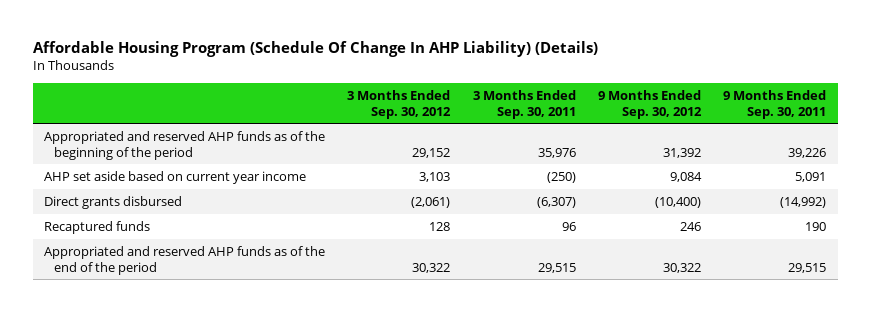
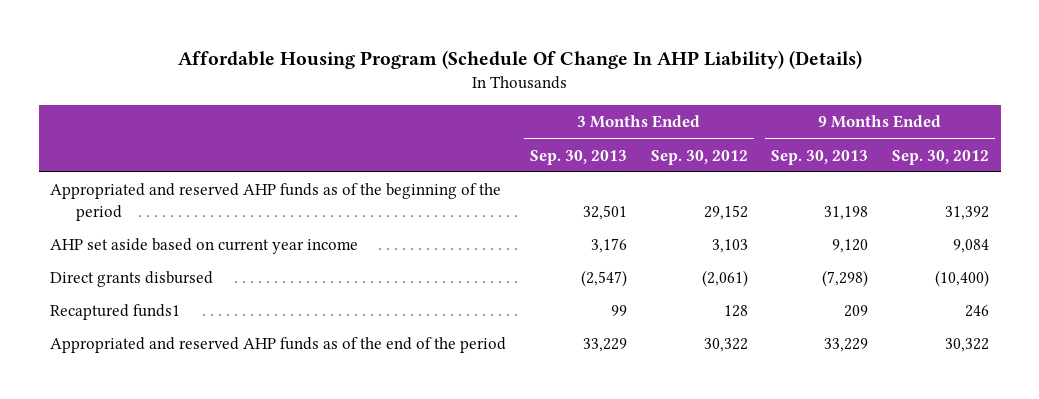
[472,89,576,119] 3 Months Ended Sep. 30, 2011 -> none
[723,89,827,119] 9 Months Ended Sep. 30, 2011 -> none
none -> [530,149,628,165] Sep. 30, 2013
none -> [771,149,869,165] Sep. 30, 2013
[43,220,150,234] Recaptured funds -> [50,304,181,321] Recaptured funds1

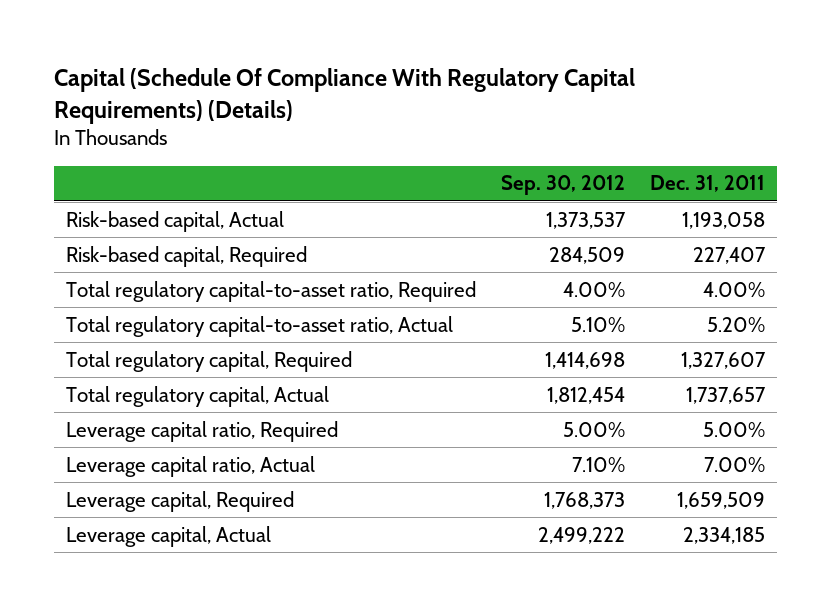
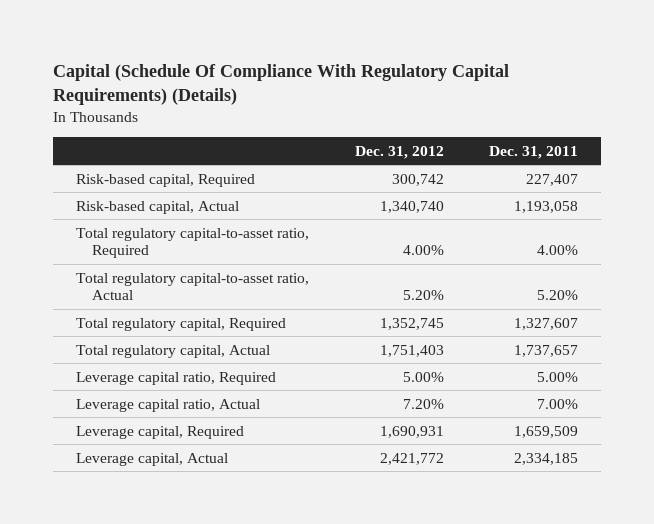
[501,175,626,196] Sep. 30, 2012 -> none
none -> [354,145,444,159] Dec. 31, 2012
[66,210,285,232] Risk-based capital, Actual -> [75,200,239,214] Risk-based capital, Actual

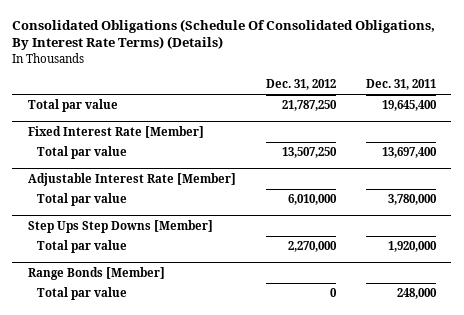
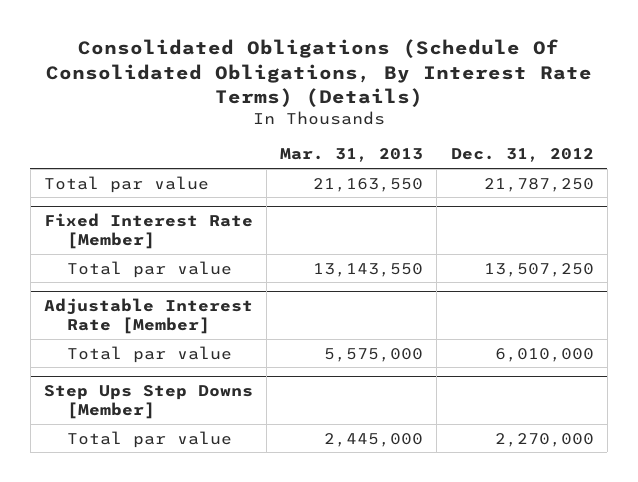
[366,79,437,91] Dec. 31, 2011 -> none
none -> [280,148,424,163] Mar. 31, 2013
[27,266,165,280] Range Bonds [Member] -> none
[37,287,128,301] Total par value -> none

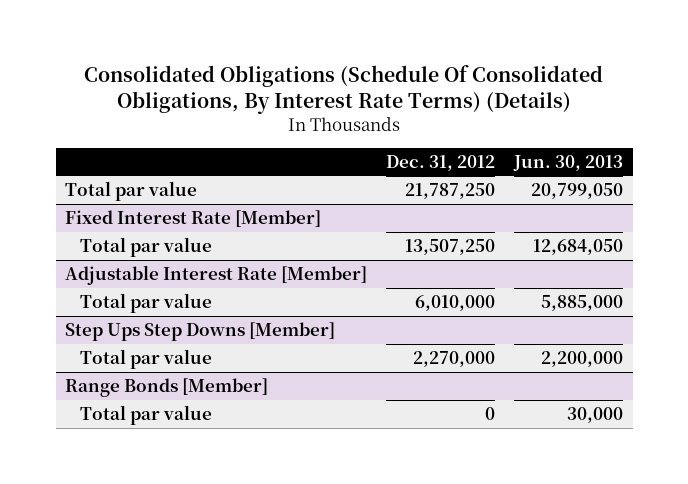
[280,148,424,163] Mar. 31, 2013 -> none
none -> [513,154,624,171] Jun. 30, 2013
none -> [65,377,269,397] Range Bonds [Member]
none -> [79,404,212,425] Total par value

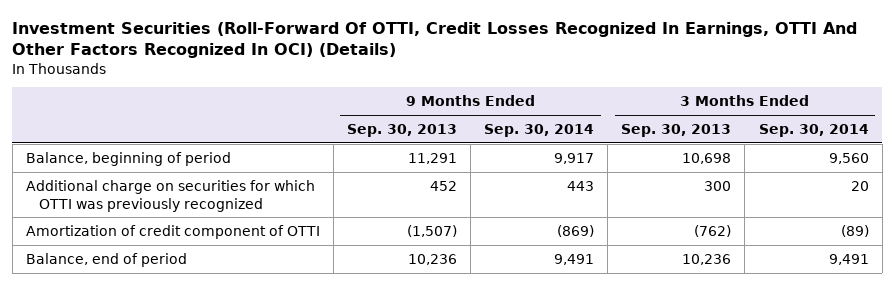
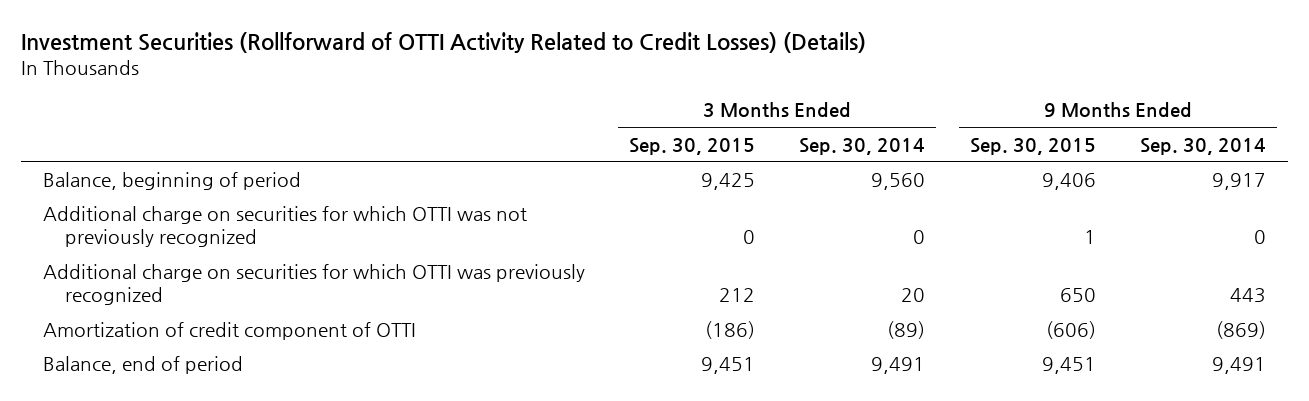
[12,21,858,58] Investment Securities (Roll-Forward Of OTTI, Credit Losses Recognized In Earnings, OTTI And Other Factors Recognized In OCI) (Details) -> [20,32,866,54] Investment Securities (Rollforward of OTTI Activity Related to Credit Losses) (Details)
[346,124,457,138] Sep. 30, 2013 -> none
[621,124,732,138] Sep. 30, 2013 -> none
none -> [629,137,756,155] Sep. 30, 2015
none -> [969,137,1096,155] Sep. 30, 2015
none -> [42,205,527,248] Additional charge on securities for which OTTI was not previously recognized

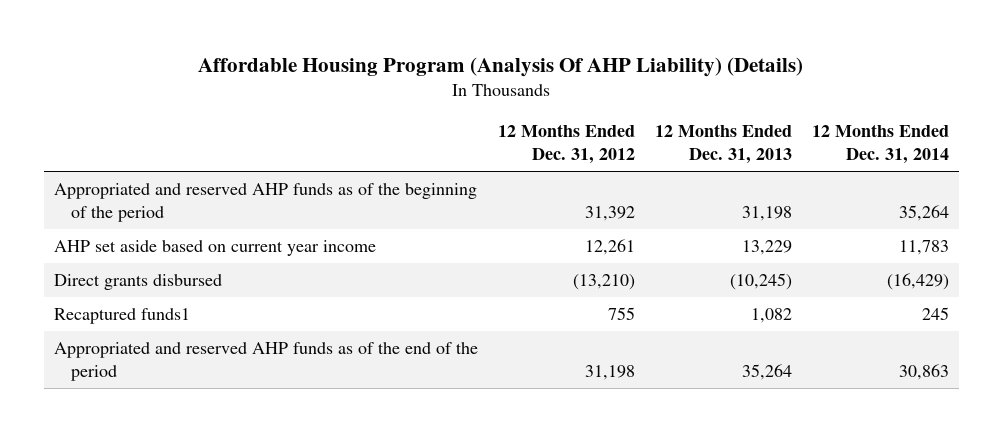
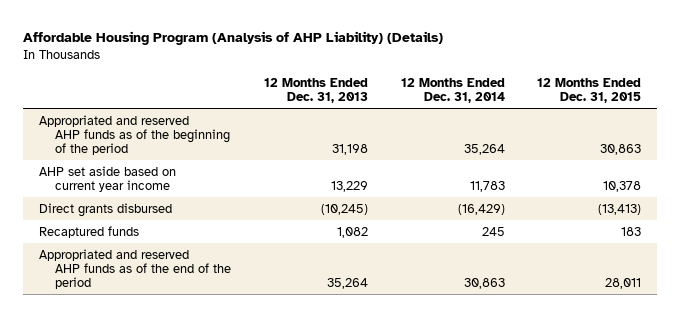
[198,56,804,77] Affordable Housing Program (Analysis Of AHP Liability) (Details) -> [23,31,444,46] Affordable Housing Program (Analysis of AHP Liability) (Details)
[497,124,635,165] 12 Months Ended Dec. 31, 2012 -> none
none -> [537,77,642,103] 12 Months Ended Dec. 31, 2015
[53,307,190,324] Recaptured funds1 -> [39,225,140,238] Recaptured funds

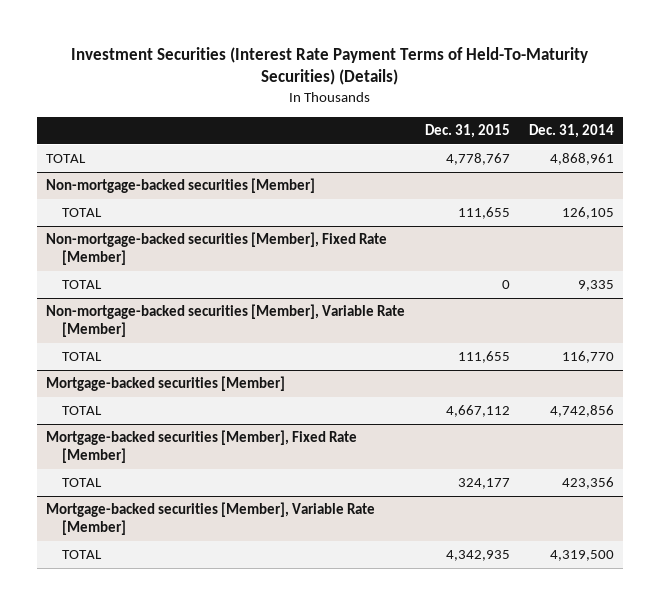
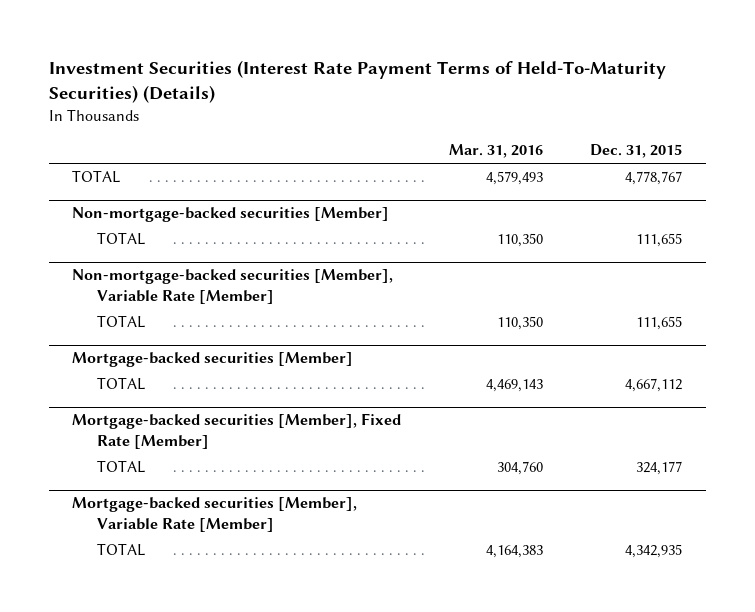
[528,124,614,139] Dec. 31, 2014 -> none
none -> [448,144,543,159] Mar. 31, 2016
[46,232,388,266] Non-mortgage-backed securities [Member], Fixed Rate [Member] -> none
[61,280,102,290] TOTAL -> none

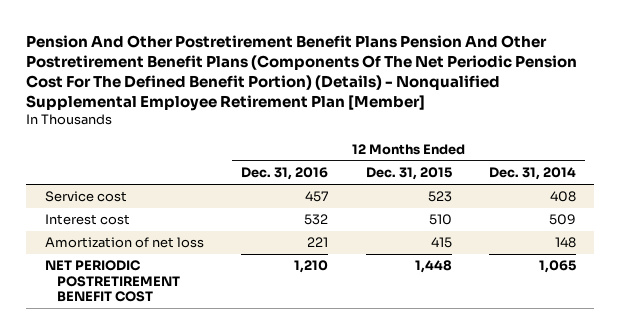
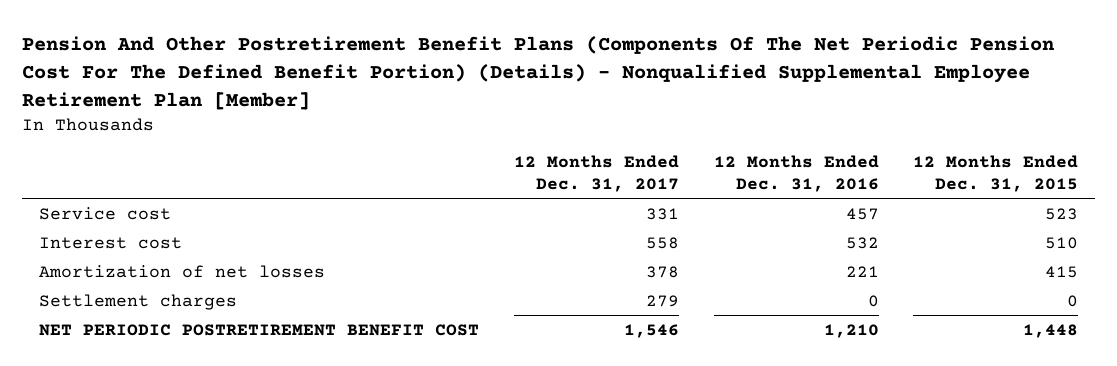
[26,34,578,111] Pension And Other Postretirement Benefit Plans Pension And Other Postretirement Benefit Plans (Components Of The Net Periodic Pension Cost For The Defined Benefit Portion) (Details) - Nonqualified Supplemental Employee Retirement Plan [Member] -> [22,35,1055,110] Pension And Other Postretirement Benefit Plans (Components Of The Net Periodic Pension Cost For The Defined Benefit Portion) (Details) - Nonqualified Supplemental Employee Retirement Plan [Member]
[488,167,576,181] Dec. 31, 2014 -> none
none -> [513,155,679,193] 12 Months Ended Dec. 31, 2017
[45,237,205,249] Amortization of net loss -> [39,264,326,278] Amortization of net losses
none -> [39,293,238,310] Settlement charges

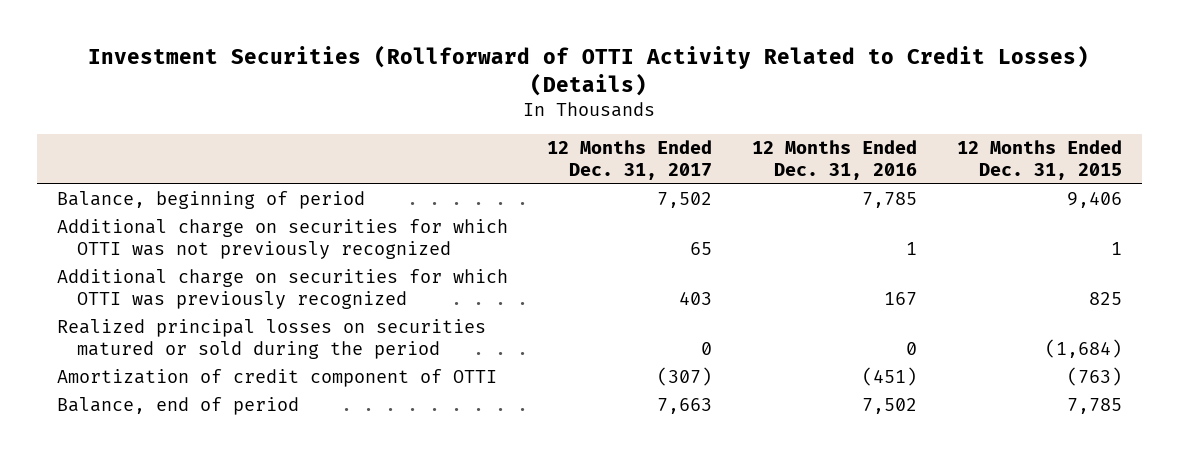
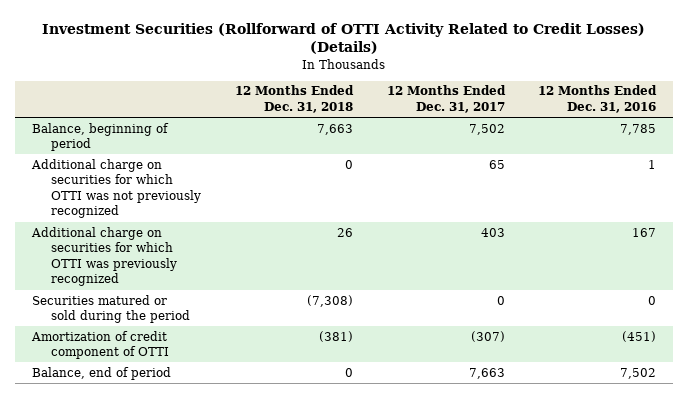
[956,139,1122,181] 12 Months Ended Dec. 31, 2015 -> none
none -> [234,85,354,114] 12 Months Ended Dec. 31, 2018
[56,319,486,360] Realized principal losses on securities matured or sold during the period -> [32,294,190,324] Securities matured or sold during the period

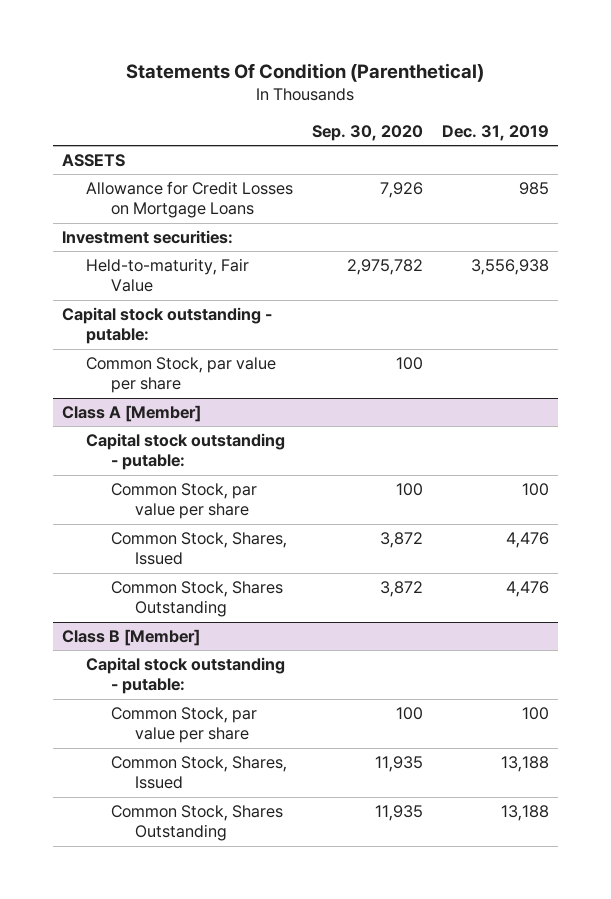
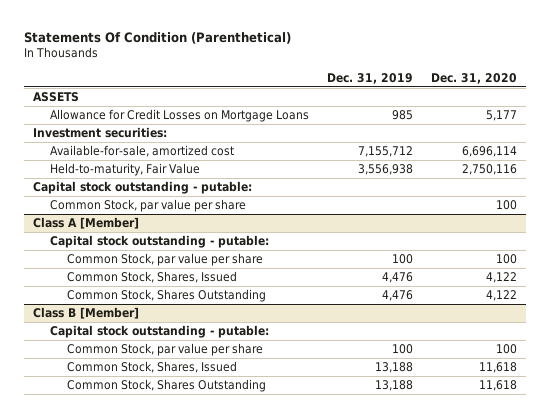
[312,124,424,141] Sep. 30, 2020 -> none
none -> [430,72,517,84] Dec. 31, 2020
none -> [50,145,235,158] Available-for-sale, amortized cost

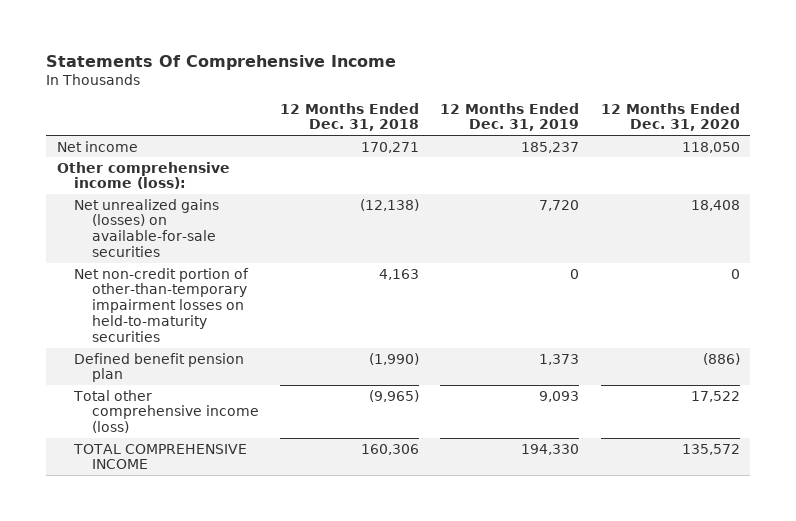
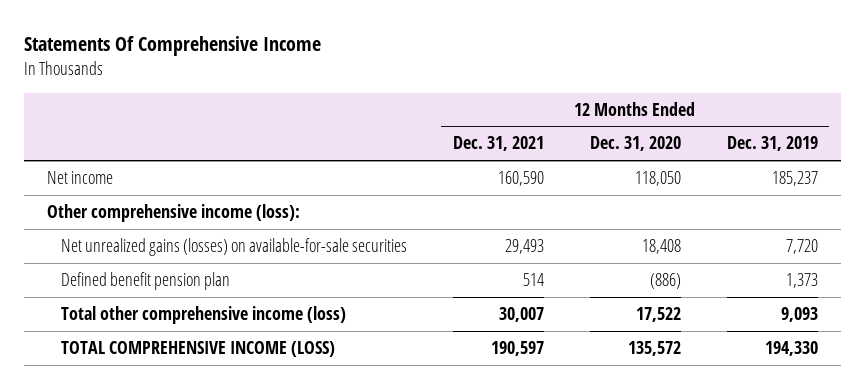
[280,102,420,132] 12 Months Ended Dec. 31, 2018 -> none
none -> [452,136,544,152] Dec. 31, 2021
[74,267,250,342] Net non-credit portion of other-than-temporary impairment losses on held-to-maturity securities -> none
[73,443,248,470] TOTAL COMPREHENSIVE INCOME -> [60,341,335,358] TOTAL COMPREHENSIVE INCOME (LOSS)

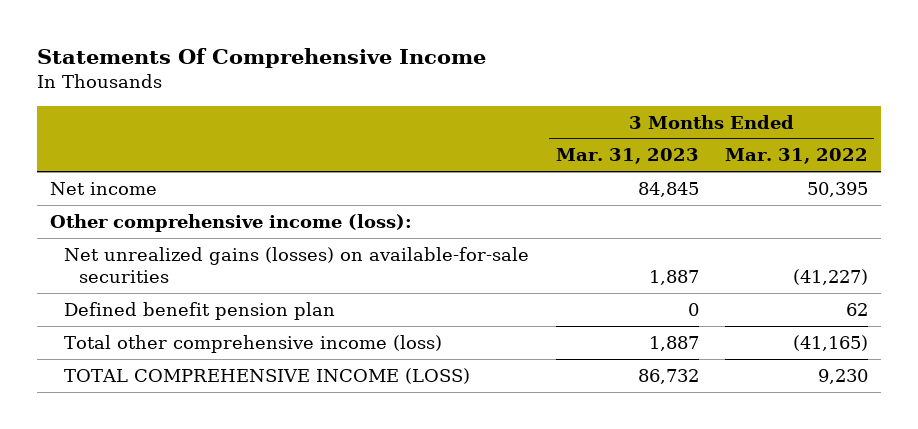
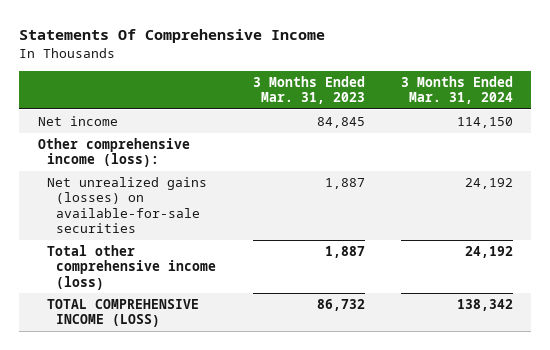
[724,148,868,165] Mar. 31, 2022 -> none
none -> [400,76,513,105] 3 Months Ended Mar. 31, 2024
[64,301,336,320] Defined benefit pension plan -> none

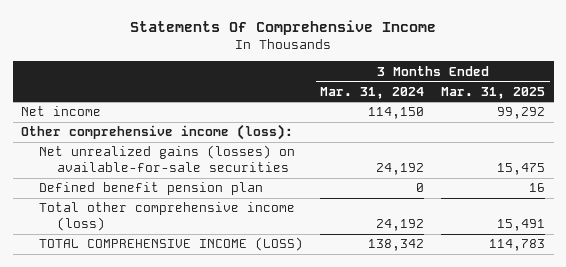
[252,76,365,105] 3 Months Ended Mar. 31, 2023 -> none
none -> [441,86,546,99] Mar. 31, 2025
none -> [38,182,263,196] Defined benefit pension plan

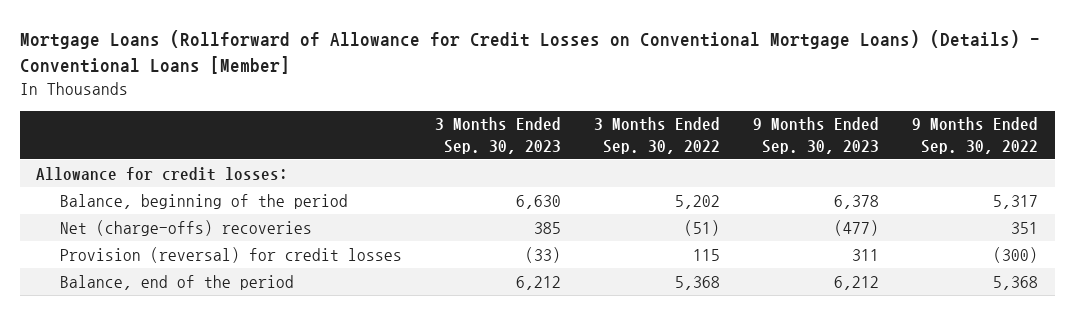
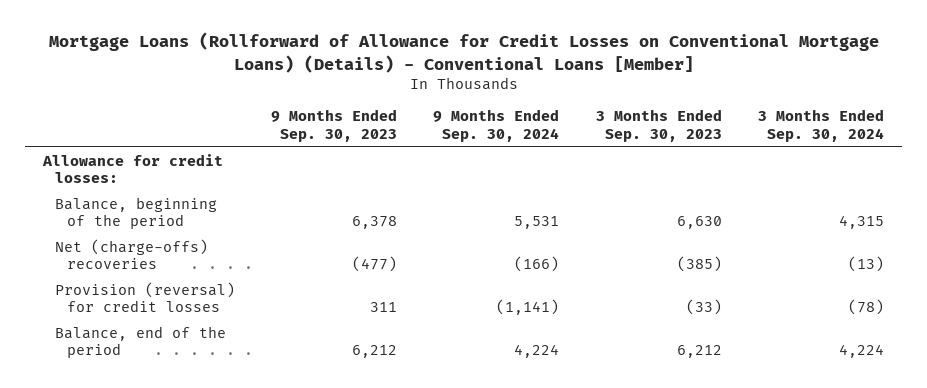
[594,117,721,154] 3 Months Ended Sep. 30, 2022 -> none
[912,117,1039,154] 9 Months Ended Sep. 30, 2022 -> none
none -> [433,109,560,142] 9 Months Ended Sep. 30, 2024
none -> [757,109,884,142] 3 Months Ended Sep. 30, 2024
[533,221,561,234] 385 -> [676,256,722,273] (385)

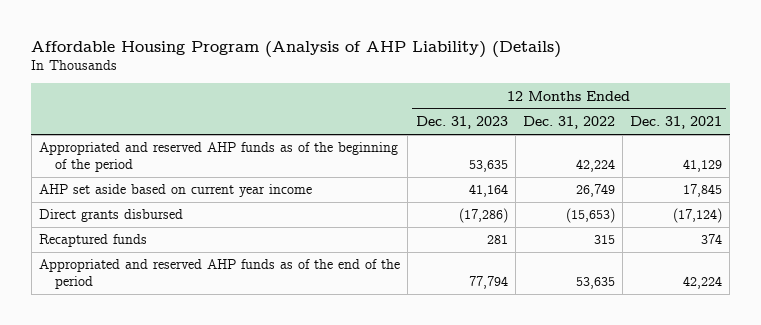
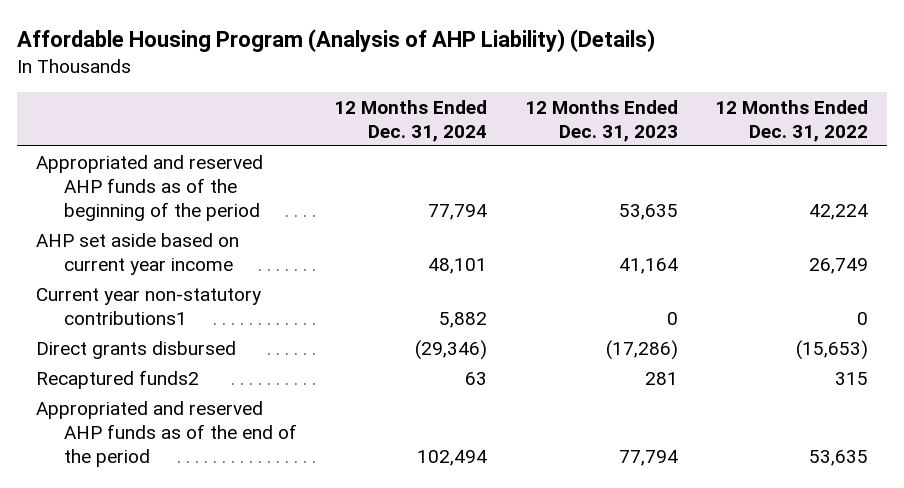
[630,115,723,129] Dec. 31, 2021 -> none
none -> [334,99,488,142] 12 Months Ended Dec. 31, 2024
none -> [35,288,261,325] Current year non-statutory contributions1
[39,234,148,248] Recaptured funds -> [35,370,199,390] Recaptured funds2

